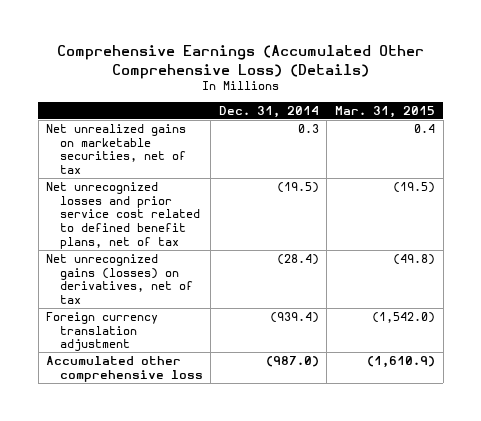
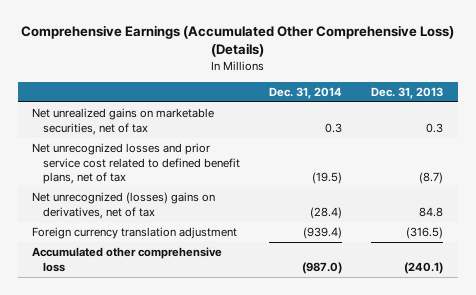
[335,105,436,118] Mar. 31, 2015 -> none
none -> [371,86,444,99] Dec. 31, 2013
[46,253,193,305] Net unrecognized gains (losses) on derivatives, net of tax -> [32,192,216,219] Net unrecognized (losses) gains on derivatives, net of tax

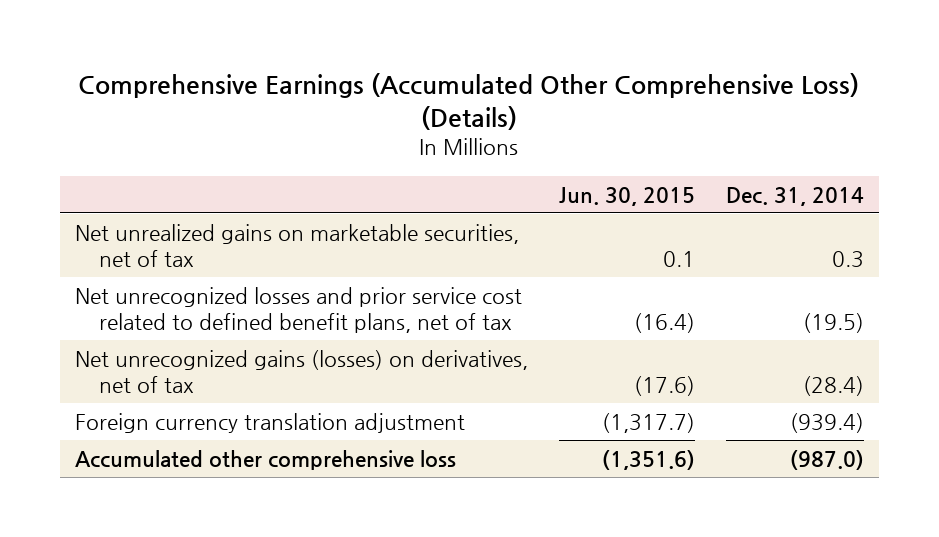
[371,86,444,99] Dec. 31, 2013 -> none
none -> [558,186,695,206] Jun. 30, 2015
[32,192,216,219] Net unrecognized (losses) gains on derivatives, net of tax -> [75,350,529,393] Net unrecognized gains (losses) on derivatives, net of tax

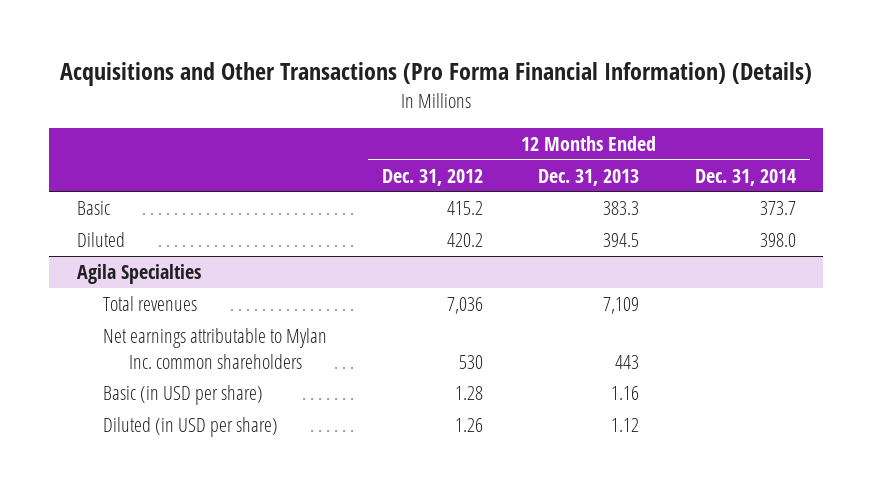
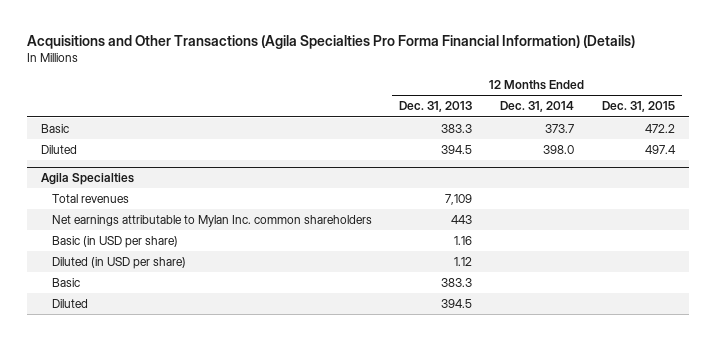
[60,62,813,87] Acquisitions and Other Transactions (Pro Forma Financial Information) (Details) -> [27,35,636,50] Acquisitions and Other Transactions (Agila Specialties Pro Forma Financial Information) (Details)
[382,168,484,186] Dec. 31, 2012 -> none
none -> [602,101,676,113] Dec. 31, 2015
none -> [51,277,80,287] Basic
none -> [51,298,88,308] Diluted

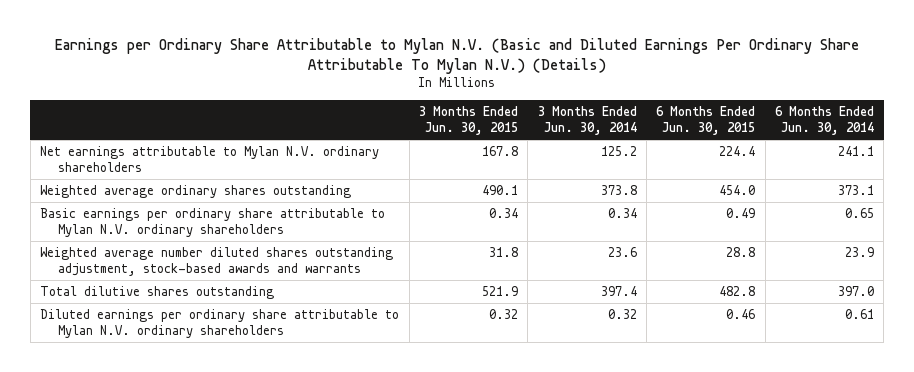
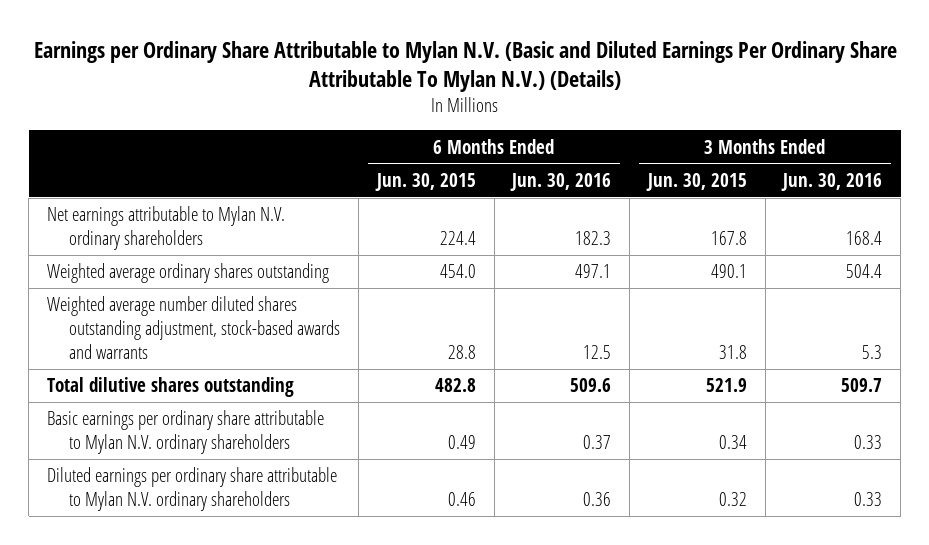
[537,106,637,136] 3 Months Ended Jun. 30, 2014 -> none
[775,106,875,136] 6 Months Ended Jun. 30, 2014 -> none
none -> [510,172,612,191] Jun. 30, 2016
none -> [781,172,883,191] Jun. 30, 2016
[40,207,386,237] Basic earnings per ordinary share attributable to Mylan N.V. ordinary shareholders -> [46,410,324,455] Basic earnings per ordinary share attributable to Mylan N.V. ordinary shareholders

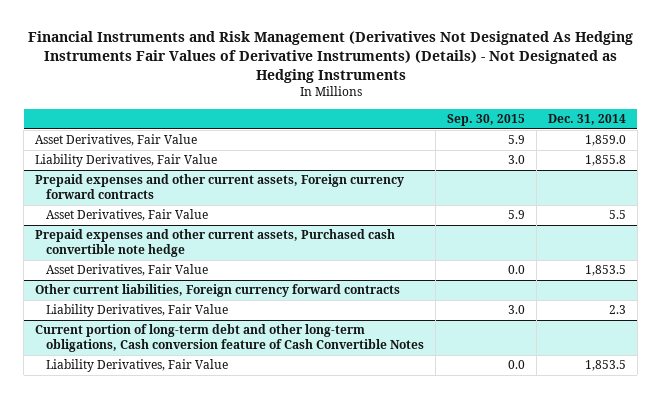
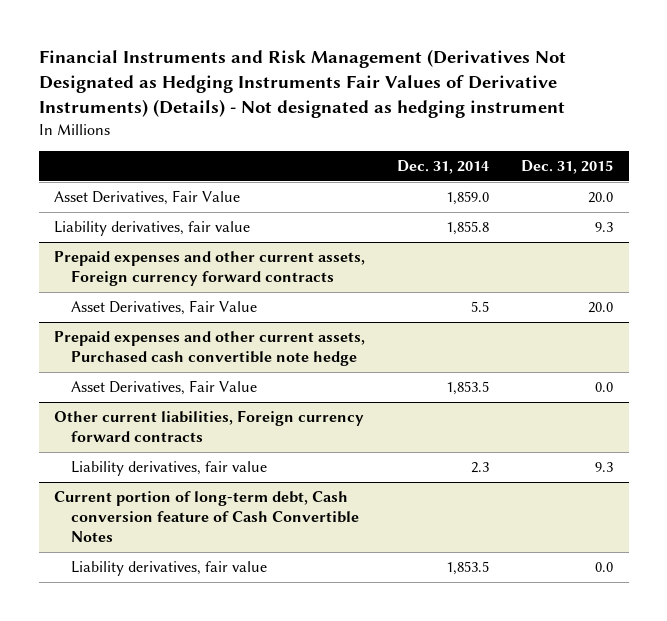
[27,31,633,84] Financial Instruments and Risk Management (Derivatives Not Designated As Hedging Instruments Fair Values of Derivative Instruments) (Details) - Not Designated as Hedging Instruments -> [38,49,566,119] Financial Instruments and Risk Management (Derivatives Not Designated as Hedging Instruments Fair Values of Derivative Instruments) (Details) - Not designated as hedging instrument
[447,114,526,127] Sep. 30, 2015 -> none
none -> [520,159,613,174] Dec. 31, 2015
[35,154,218,168] Liability Derivatives, Fair Value -> [54,221,251,237] Liability derivatives, fair value
[46,304,229,318] Liability Derivatives, Fair Value -> [71,461,268,477] Liability derivatives, fair value
[35,324,425,353] Current portion of long-term debt and other long-term obligations, Cash conversion feature of Cash Convertible Notes -> [54,491,360,543] Current portion of long-term debt, Cash conversion feature of Cash Convertible Notes
[46,359,229,373] Liability Derivatives, Fair Value -> [71,561,268,577] Liability derivatives, fair value

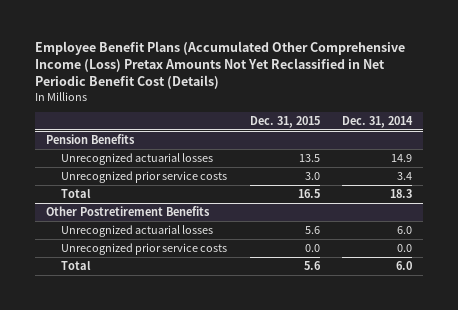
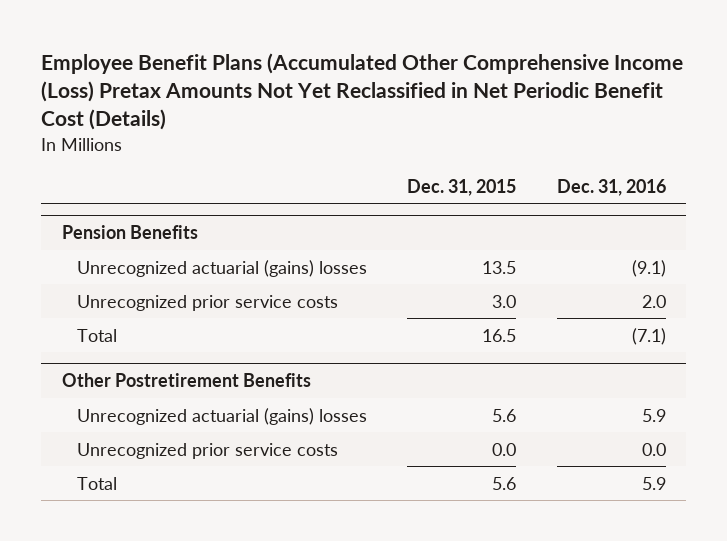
[342,116,414,129] Dec. 31, 2014 -> none
none -> [556,178,666,196] Dec. 31, 2016
[61,152,214,165] Unrecognized actuarial losses -> [76,259,367,277] Unrecognized actuarial (gains) losses
[61,224,214,237] Unrecognized actuarial losses -> [76,407,367,425] Unrecognized actuarial (gains) losses

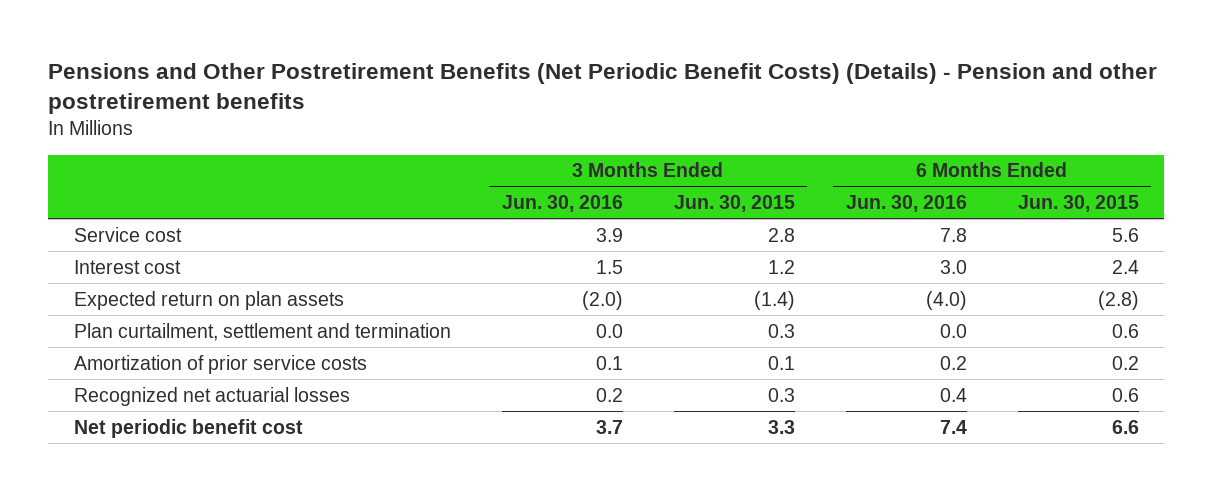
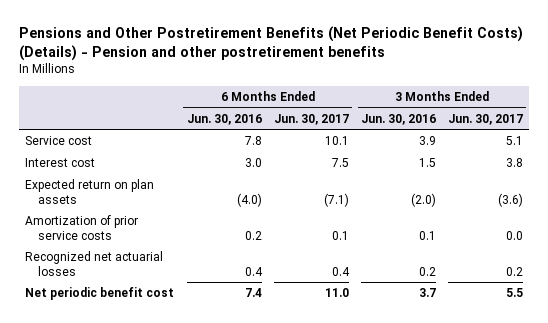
[673,195,795,213] Jun. 30, 2015 -> none
[1017,195,1139,213] Jun. 30, 2015 -> none
none -> [273,113,349,125] Jun. 30, 2017
none -> [447,113,523,125] Jun. 30, 2017
[73,322,451,341] Plan curtailment, settlement and termination -> none

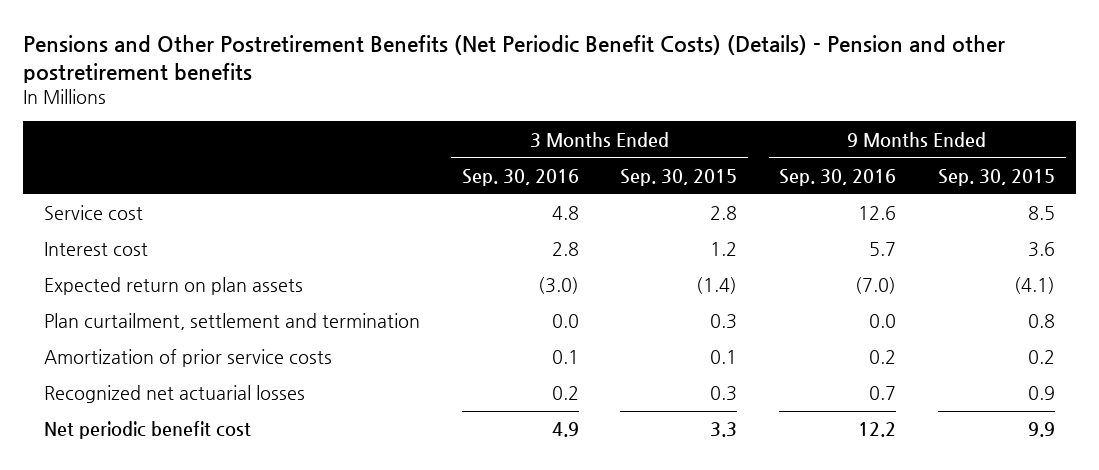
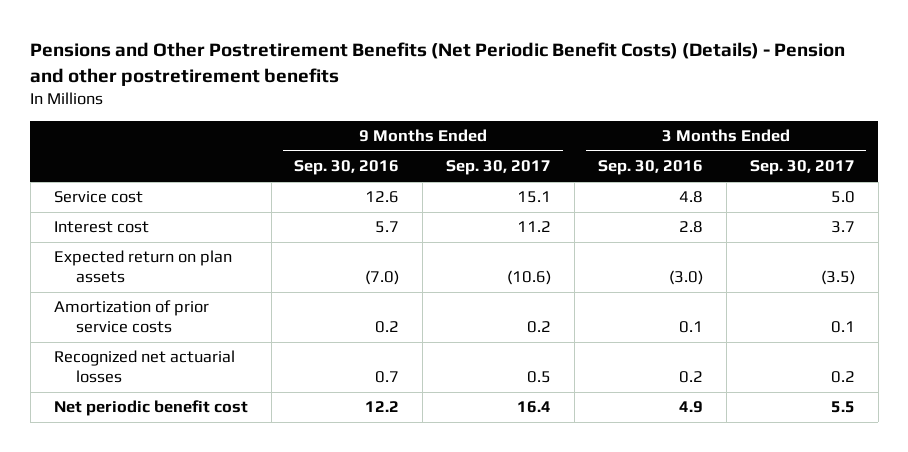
[620,168,738,186] Sep. 30, 2015 -> none
[938,168,1056,186] Sep. 30, 2015 -> none
none -> [446,160,552,176] Sep. 30, 2017
none -> [749,160,855,176] Sep. 30, 2017
[43,313,420,331] Plan curtailment, settlement and termination -> none

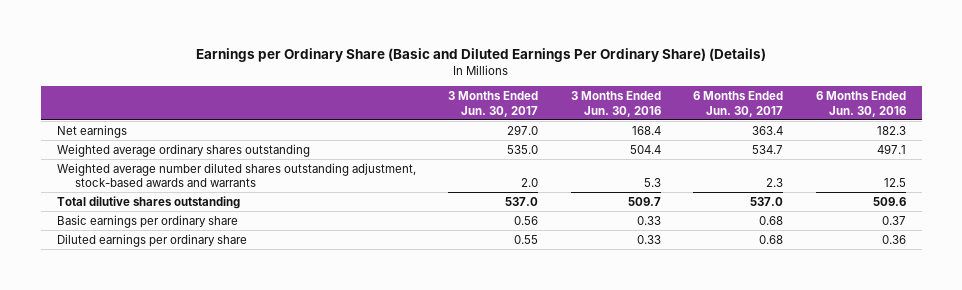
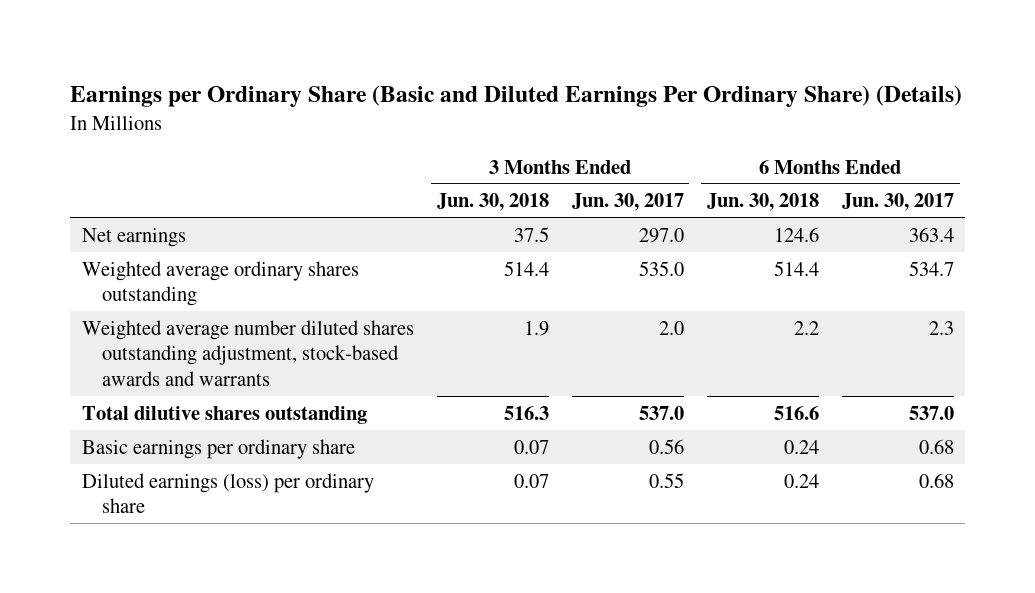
[570,90,661,117] 3 Months Ended Jun. 30, 2016 -> none
[815,90,906,117] 6 Months Ended Jun. 30, 2016 -> none
none -> [436,193,549,212] Jun. 30, 2018
none -> [706,193,819,212] Jun. 30, 2018
[56,233,247,247] Diluted earnings per ordinary share -> [81,472,374,514] Diluted earnings (loss) per ordinary share

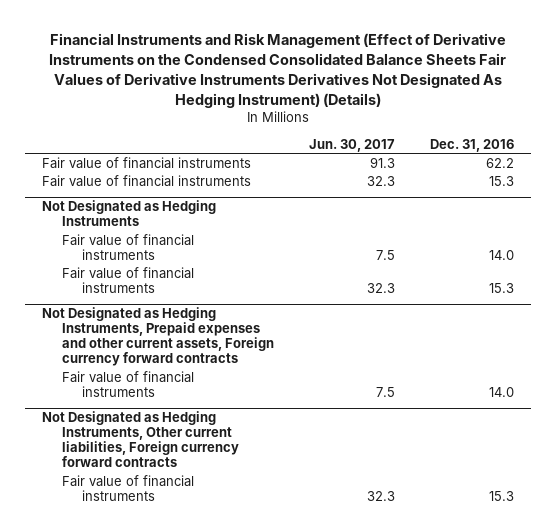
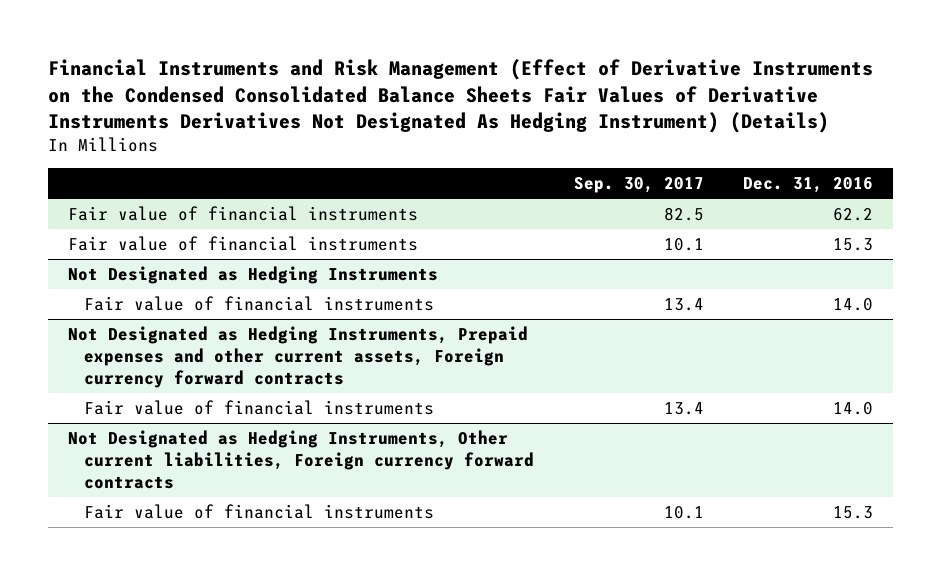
[309,138,396,152] Jun. 30, 2017 -> none
none -> [573,177,704,194] Sep. 30, 2017
[62,266,195,293] Fair value of financial instruments -> none

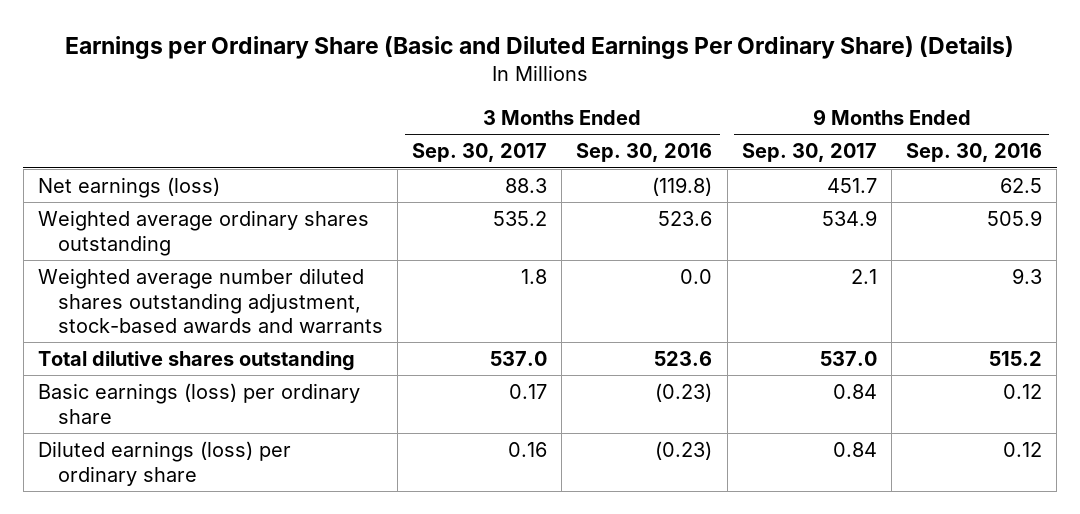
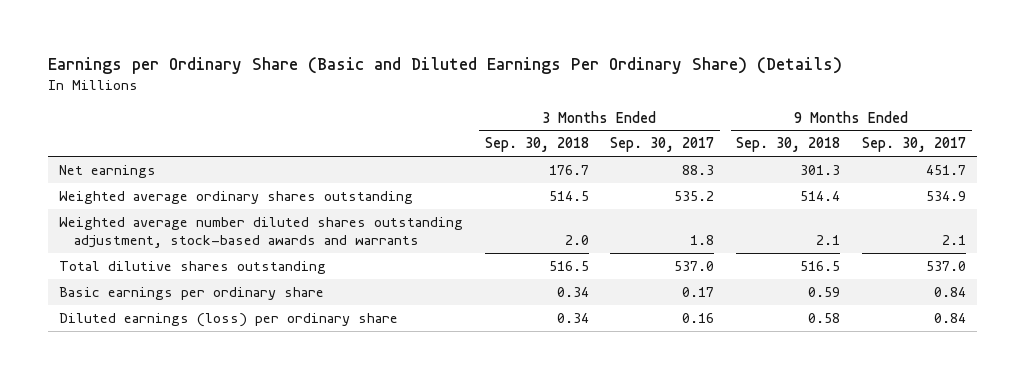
[576,143,713,163] Sep. 30, 2016 -> none
[905,143,1042,163] Sep. 30, 2016 -> none
none -> [484,137,589,153] Sep. 30, 2018
none -> [736,137,841,153] Sep. 30, 2018
[37,176,220,198] Net earnings (loss) -> [58,164,156,178] Net earnings
[37,382,360,424] Basic earnings (loss) per ordinary share -> [58,286,324,300] Basic earnings per ordinary share

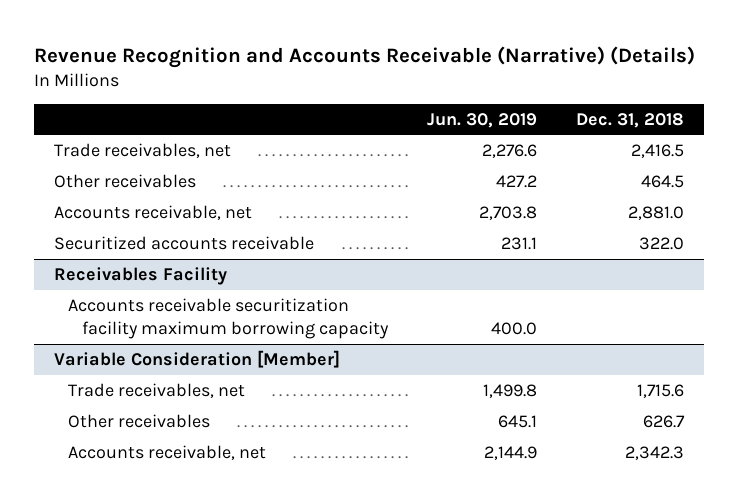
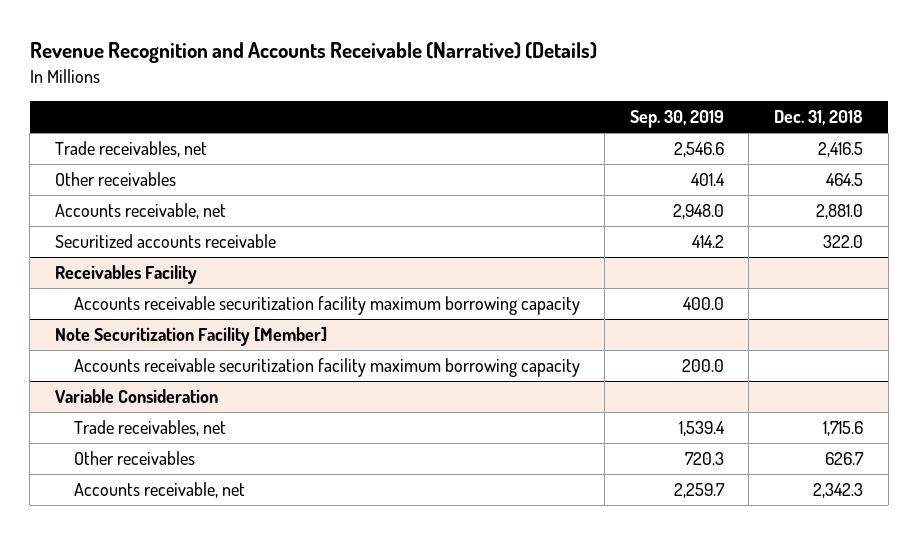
[427,112,538,128] Jun. 30, 2019 -> none
none -> [629,110,724,129] Sep. 30, 2019
none -> [54,327,327,347] Note Securitization Facility [Member]
none -> [73,358,580,378] Accounts receivable securitization facility maximum borrowing capacity
[53,350,340,369] Variable Consideration [Member] -> [54,389,218,404] Variable Consideration

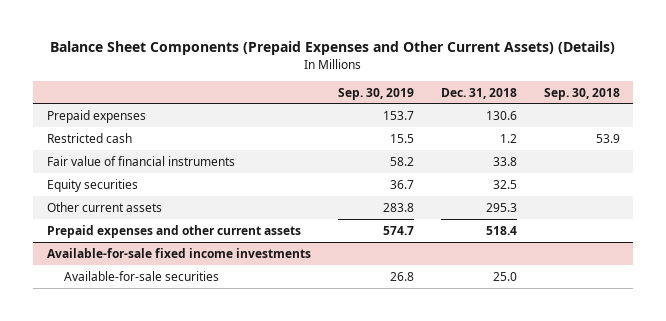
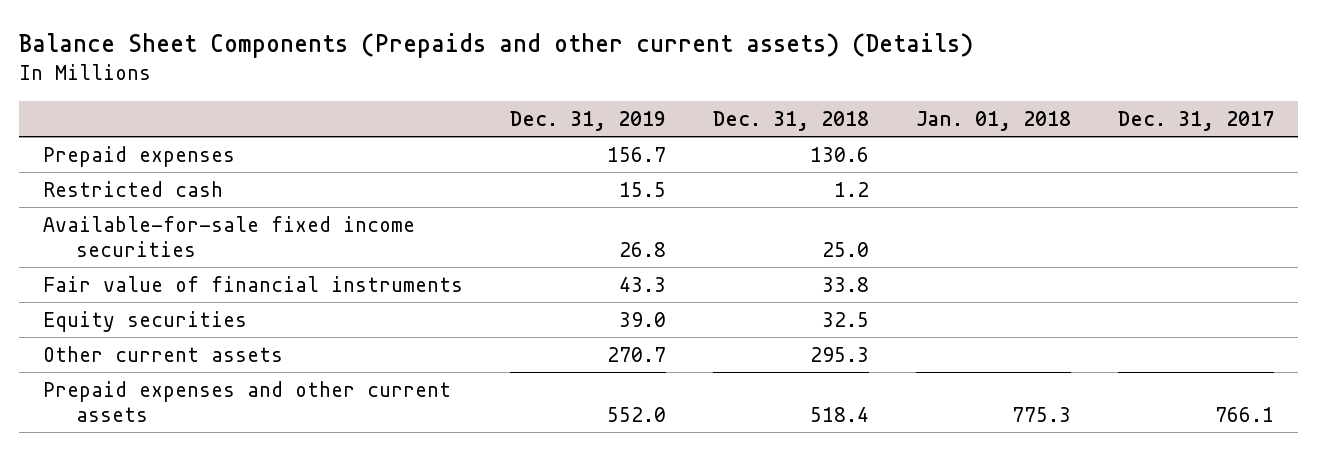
[50,41,616,56] Balance Sheet Components (Prepaid Expenses and Other Current Assets) (Details) -> [19,32,974,58] Balance Sheet Components (Prepaids and other current assets) (Details)
[337,87,414,100] Sep. 30, 2019 -> none
[543,87,620,100] Sep. 30, 2018 -> none
none -> [509,110,666,131] Dec. 31, 2019
none -> [916,110,1072,131] Jan. 01, 2018
none -> [1118,110,1275,131] Dec. 31, 2017
none -> [42,215,415,257] Available-for-sale fixed income securities
[46,247,311,258] Available-for-sale fixed income investments -> none
[64,270,220,281] Available-for-sale securities -> none

